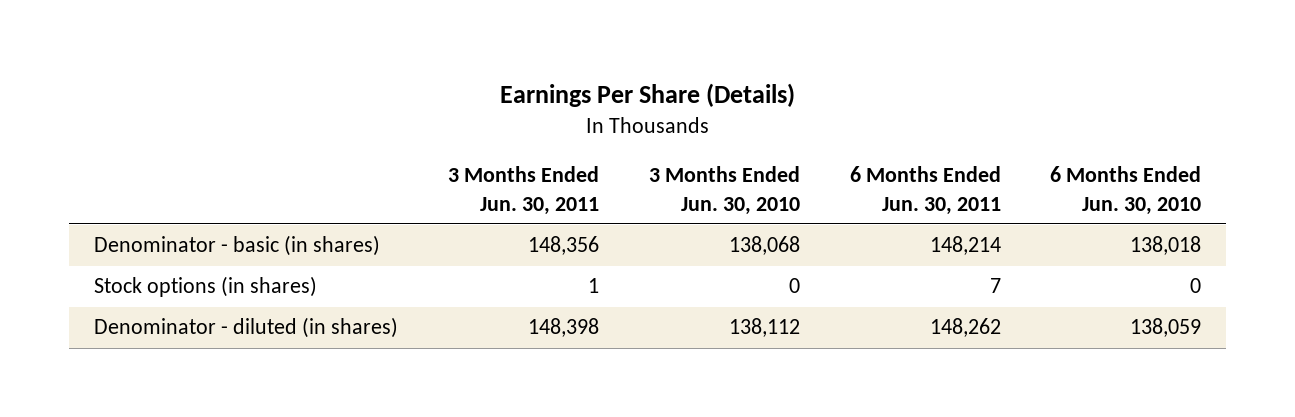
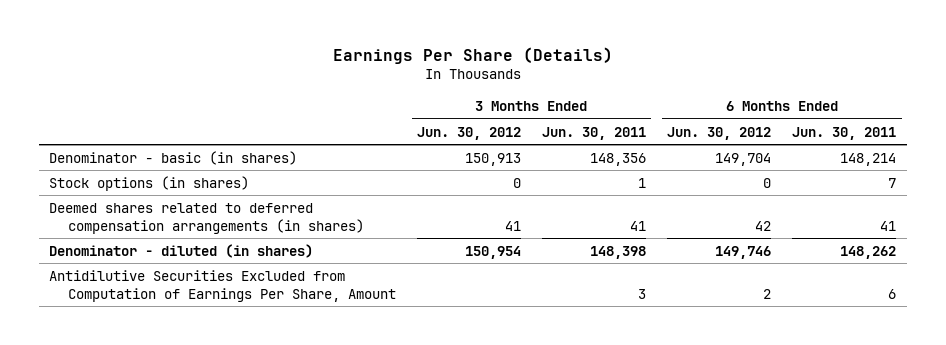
[648,166,800,215] 3 Months Ended Jun. 30, 2010 -> none
[1050,166,1202,215] 6 Months Ended Jun. 30, 2010 -> none
none -> [416,126,521,140] Jun. 30, 2012
none -> [667,126,772,140] Jun. 30, 2012
none -> [49,202,364,234] Deemed shares related to deferred compensation arrangements (in shares)
none -> [49,269,396,302] Antidilutive Securities Excluded from Computation of Earnings Per Share, Amount

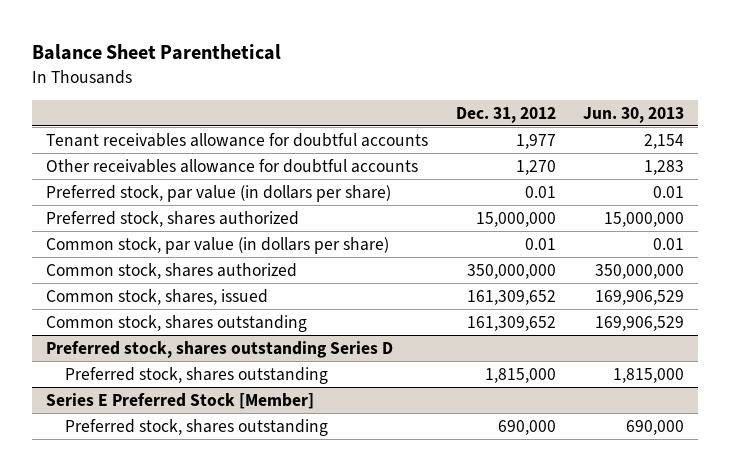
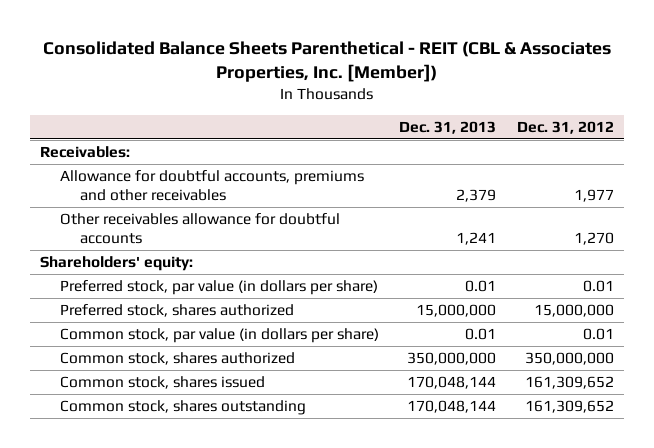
[31,44,281,61] Balance Sheet Parenthetical -> [42,40,611,83] Consolidated Balance Sheets Parenthetical - REIT (CBL & Associates Properties, Inc. [Member])
[583,106,685,123] Jun. 30, 2013 -> none
none -> [399,120,497,134] Dec. 31, 2013
none -> [39,146,130,159] Receivables:
[45,132,428,147] Tenant receivables allowance for doubtful accounts -> [60,170,365,202] Allowance for doubtful accounts, premiums and other receivables
none -> [39,256,193,272] Shareholders' equity:
[45,288,268,305] Common stock, shares, issued -> [60,376,266,390] Common stock, shares issued
[45,340,393,358] Preferred stock, shares outstanding Series D -> none
[65,366,329,384] Preferred stock, shares outstanding -> none
[45,392,314,409] Series E Preferred Stock [Member] -> none
[65,418,329,436] Preferred stock, shares outstanding -> none

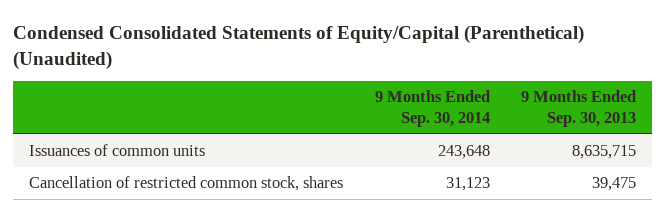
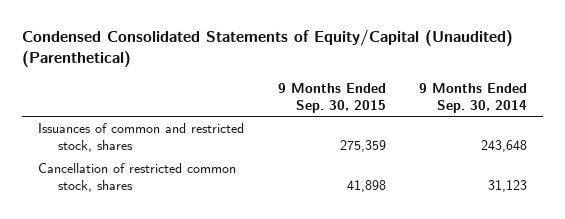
[13,24,585,70] Condensed Consolidated Statements of Equity/Capital (Parenthetical) (Unaudited) -> [21,30,513,68] Condensed Consolidated Statements of Equity/Capital (Unaudited) (Parenthetical)
[521,90,637,128] 9 Months Ended Sep. 30, 2013 -> none
none -> [277,82,386,113] 9 Months Ended Sep. 30, 2015
[29,144,206,157] Issuances of common units -> [38,123,245,153] Issuances of common and restricted stock, shares

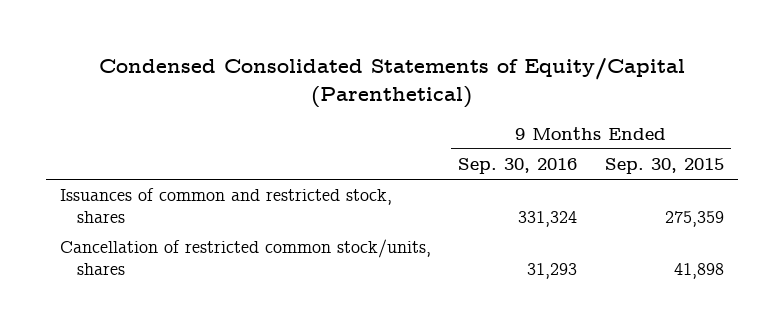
[21,30,513,68] Condensed Consolidated Statements of Equity/Capital (Unaudited) (Parenthetical) -> [98,58,685,108] Condensed Consolidated Statements of Equity/Capital (Parenthetical)
[418,82,527,113] 9 Months Ended Sep. 30, 2014 -> none
none -> [458,157,578,174] Sep. 30, 2016
[38,163,237,193] Cancellation of restricted common stock, shares -> [59,239,431,275] Cancellation of restricted common stock/units, shares

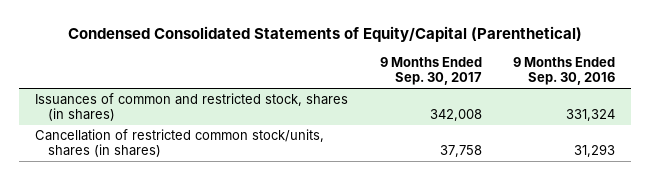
[605,157,725,174] Sep. 30, 2015 -> none
none -> [379,57,482,86] 9 Months Ended Sep. 30, 2017
[59,188,392,223] Issuances of common and restricted stock, shares -> [34,93,348,122] Issuances of common and restricted stock, shares (in shares)
[59,239,431,275] Cancellation of restricted common stock/units, shares -> [34,129,324,158] Cancellation of restricted common stock/units, shares (in shares)

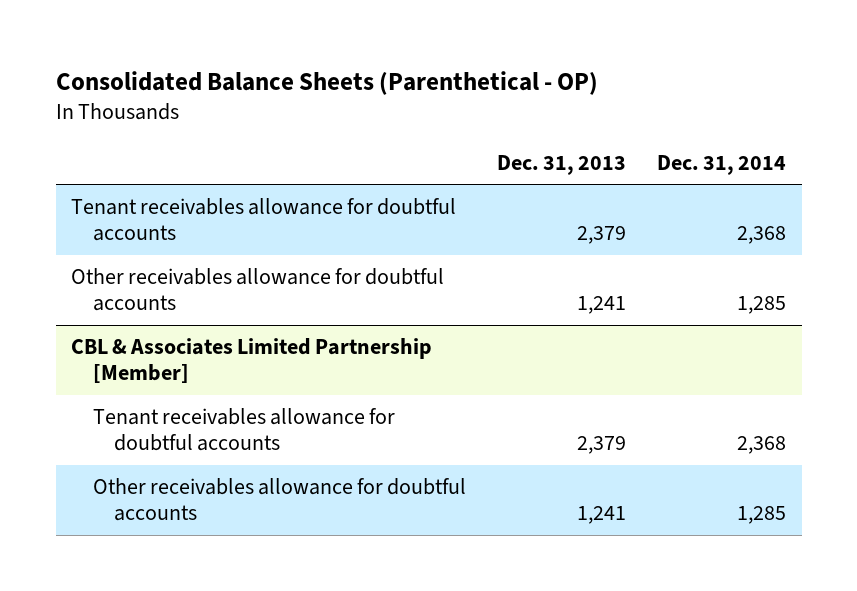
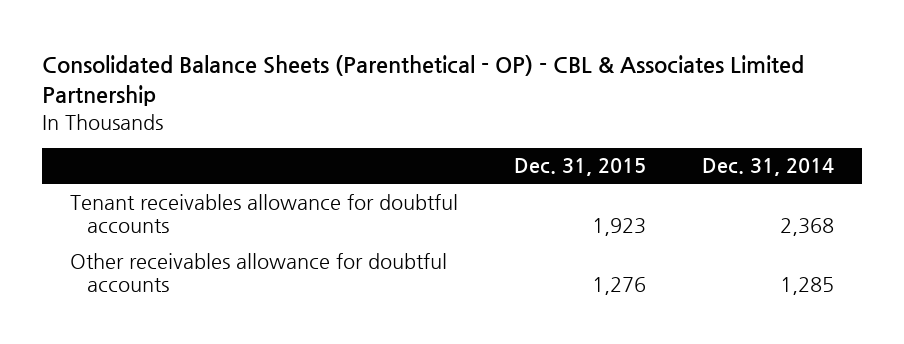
[55,70,598,95] Consolidated Balance Sheets (Parenthetical - OP) -> [42,55,805,107] Consolidated Balance Sheets (Parenthetical - OP) - CBL & Associates Limited Partnership
[496,154,626,175] Dec. 31, 2013 -> none
none -> [514,158,647,177] Dec. 31, 2015
[71,337,433,384] CBL & Associates Limited Partnership [Member] -> none
[92,407,395,452] Tenant receivables allowance for doubtful accounts -> none
[92,477,466,522] Other receivables allowance for doubtful accounts -> none

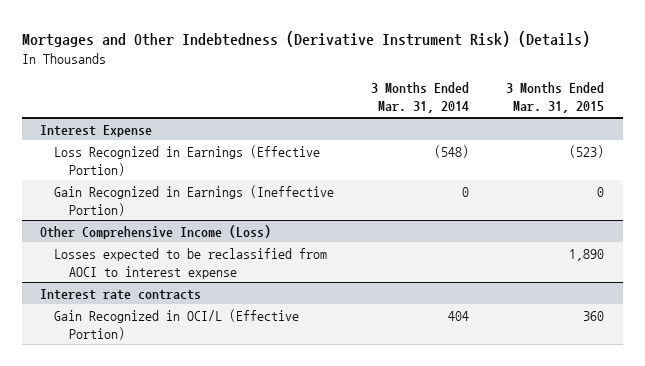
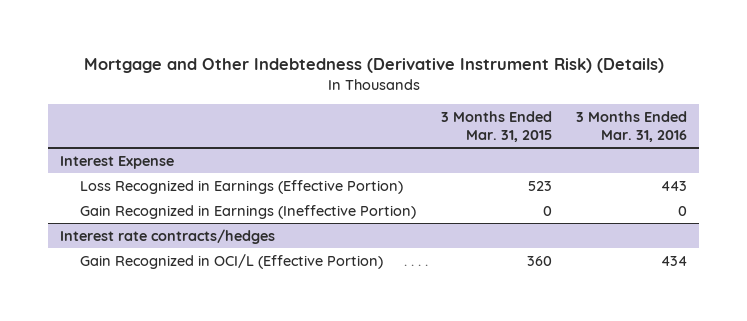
[21,30,590,47] Mortgages and Other Indebtedness (Derivative Instrument Risk) (Details) -> [83,58,664,74] Mortgage and Other Indebtedness (Derivative Instrument Risk) (Details)
[371,82,470,114] 3 Months Ended Mar. 31, 2014 -> none
none -> [576,110,688,142] 3 Months Ended Mar. 31, 2016
[569,144,605,158] (523) -> [527,180,552,191] 523
[40,224,272,239] Other Comprehensive Income (Loss) -> none
[54,247,328,279] Losses expected to be reclassified from AOCI to interest expense -> none
[40,288,202,300] Interest rate contracts -> [60,228,276,244] Interest rate contracts/hedges

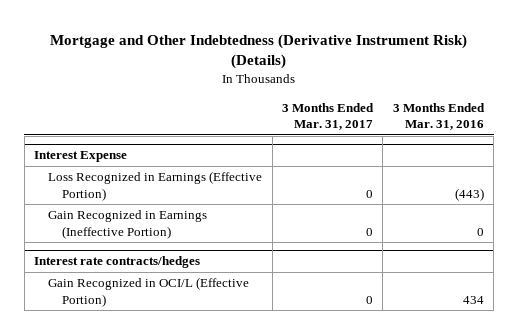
[440,110,552,142] 3 Months Ended Mar. 31, 2015 -> none
none -> [281,102,374,131] 3 Months Ended Mar. 31, 2017
[661,180,688,191] 443 -> [454,187,484,201] (443)

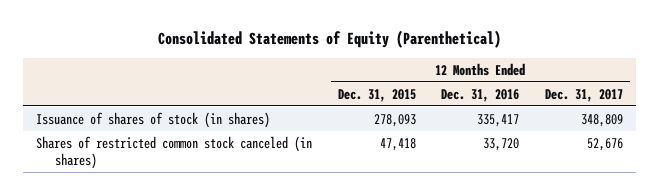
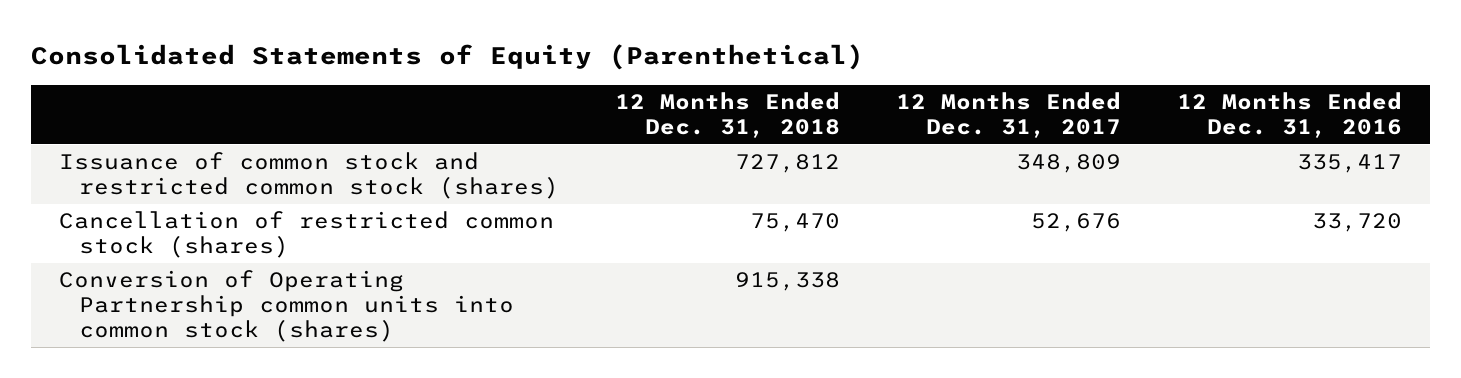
[337,88,416,102] Dec. 31, 2015 -> none
none -> [614,92,840,139] 12 Months Ended Dec. 31, 2018
[35,111,270,128] Issuance of shares of stock (in shares) -> [59,152,559,200] Issuance of common stock and restricted common stock (shares)
[35,135,312,170] Shares of restricted common stock canceled (in shares) -> [59,211,555,259] Cancellation of restricted common stock (shares)
none -> [59,270,514,343] Conversion of Operating Partnership common units into common stock (shares)

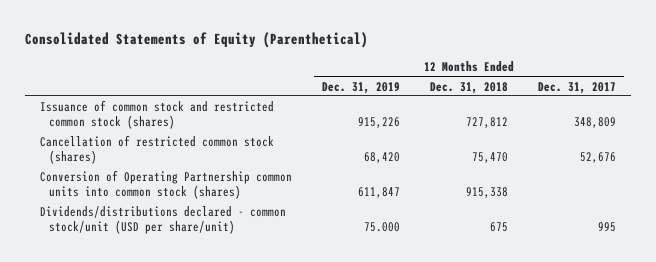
[1177,92,1403,139] 12 Months Ended Dec. 31, 2016 -> none
none -> [321,81,400,94] Dec. 31, 2019
none -> [39,206,286,235] Dividends/distributions declared - common stock/unit (USD per share/unit)

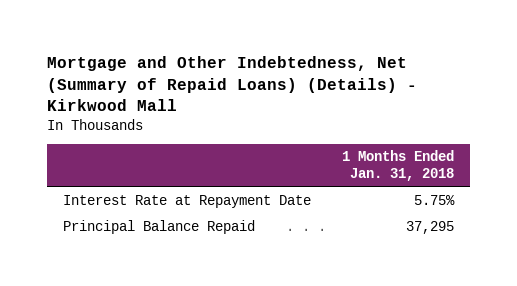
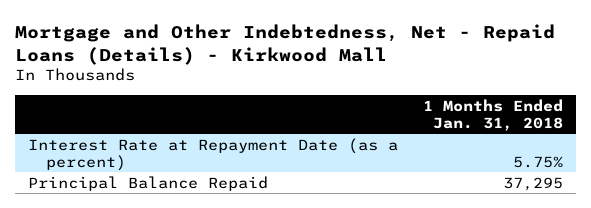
[46,56,417,112] Mortgage and Other Indebtedness, Net (Summary of Repaid Loans) (Details) - Kirkwood Mall -> [14,23,555,65] Mortgage and Other Indebtedness, Net - Repaid Loans (Details) - Kirkwood Mall
[62,194,311,208] Interest Rate at Repayment Date -> [27,137,398,171] Interest Rate at Repayment Date (as a percent)

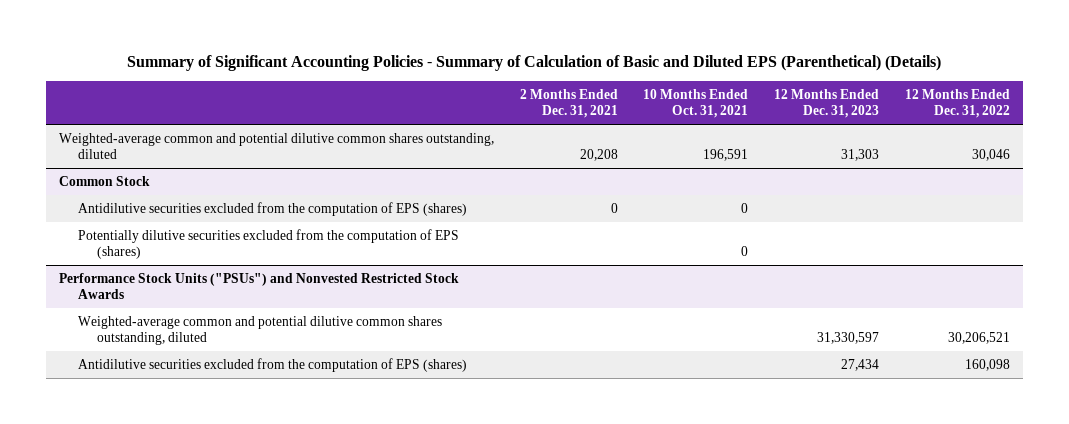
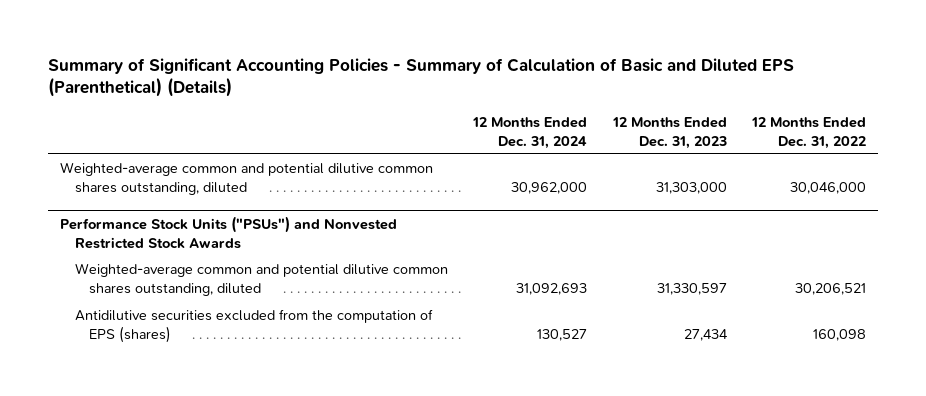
[519,88,618,119] 2 Months Ended Dec. 31, 2021 -> none
[643,88,749,119] 10 Months Ended Oct. 31, 2021 -> none
none -> [472,116,588,149] 12 Months Ended Dec. 31, 2024
[58,175,150,186] Common Stock -> none
[77,201,467,216] Antidilutive securities excluded from the computation of EPS (shares) -> none
[77,228,459,260] Potentially dilutive securities excluded from the computation of EPS (shares) -> none
[841,149,880,162] 31,303 -> [655,182,727,195] 31,303,000
[972,149,1011,162] 30,046 -> [789,182,866,195] 30,046,000

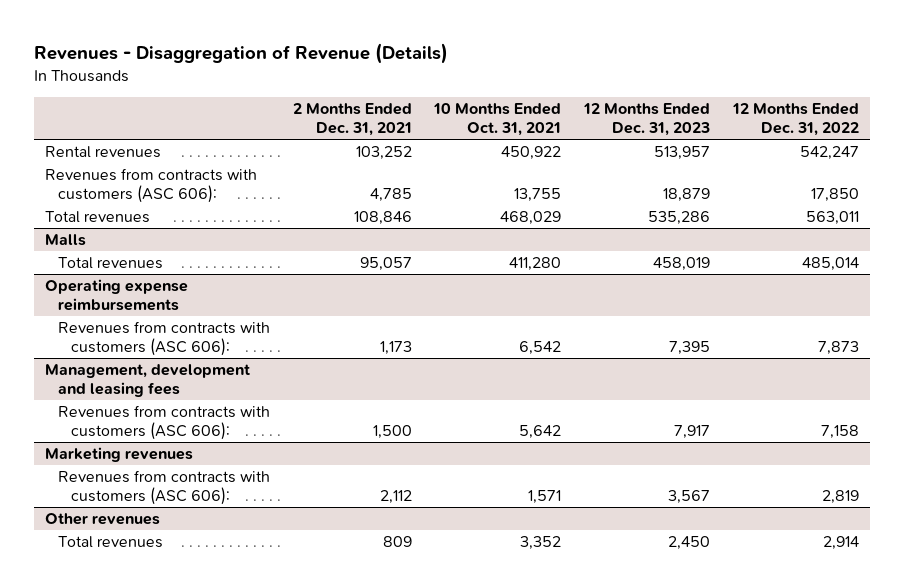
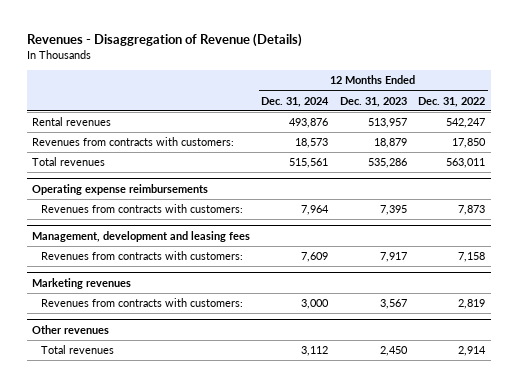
[292,102,412,136] 2 Months Ended Dec. 31, 2021 -> none
[433,102,562,136] 10 Months Ended Oct. 31, 2021 -> none
none -> [261,96,330,107] Dec. 31, 2024
[45,168,258,204] Revenues from contracts with customers (ASC 606): -> [32,137,235,147] Revenues from contracts with customers:
[45,234,87,247] Malls -> none
[57,257,163,270] Total revenues -> none
[57,321,270,357] Revenues from contracts with customers (ASC 606): -> [40,204,243,214] Revenues from contracts with customers:
[57,405,270,441] Revenues from contracts with customers (ASC 606): -> [40,251,243,261] Revenues from contracts with customers:
[57,470,270,506] Revenues from contracts with customers (ASC 606): -> [40,298,243,308] Revenues from contracts with customers:

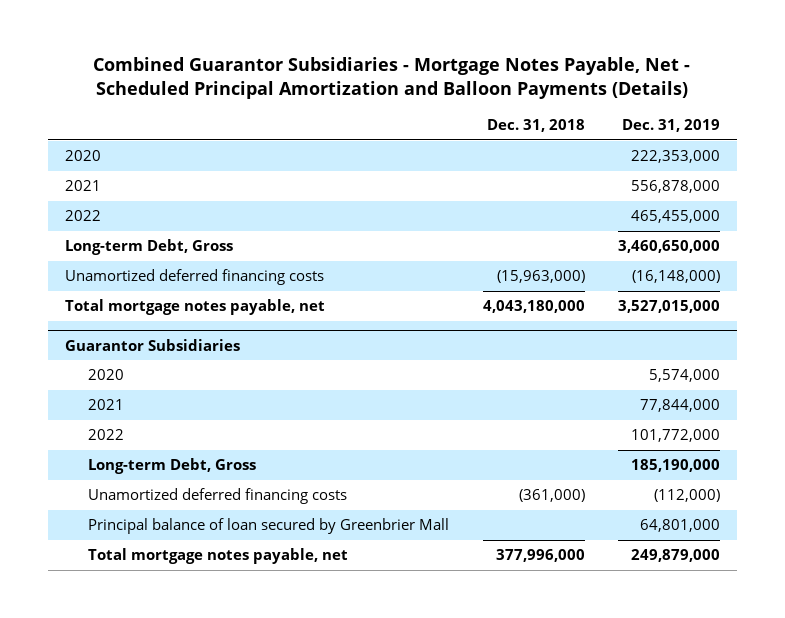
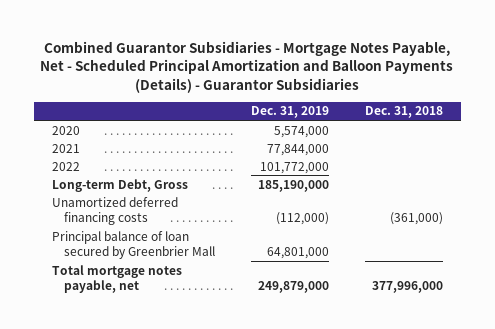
[93,57,691,99] Combined Guarantor Subsidiaries - Mortgage Notes Payable, Net - Scheduled Principal Amortization and Balloon Payments (Details) -> [40,40,454,93] Combined Guarantor Subsidiaries - Mortgage Notes Payable, Net - Scheduled Principal Amortization and Balloon Payments (Details) - Guarantor Subsidiaries
[64,150,101,162] 2020 -> none
[64,180,101,192] 2021 -> none
[64,210,101,222] 2022 -> none
[64,239,233,256] Long-term Debt, Gross -> none
[64,269,324,286] Unamortized deferred financing costs -> none
[64,299,325,316] Total mortgage notes payable, net -> none
[64,338,240,351] Guarantor Subsidiaries -> none

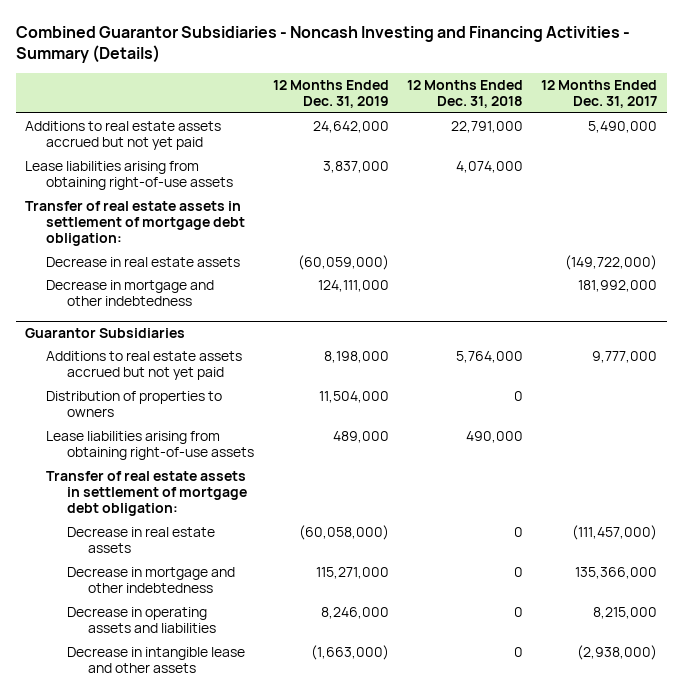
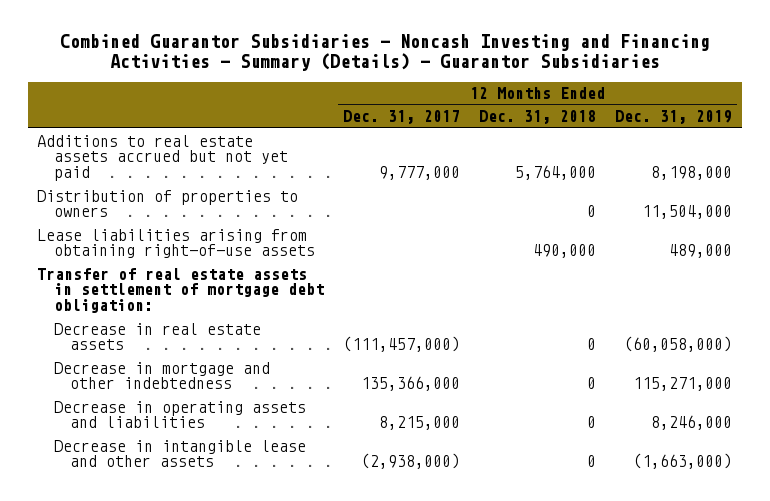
[15,25,630,64] Combined Guarantor Subsidiaries - Noncash Investing and Financing Activities - Summary (Details) -> [59,34,710,72] Combined Guarantor Subsidiaries - Noncash Investing and Financing Activities - Summary (Details) - Guarantor Subsidiaries
[25,120,222,151] Additions to real estate assets accrued but not yet paid -> none
[25,160,234,191] Lease liabilities arising from obtaining right-of-use assets -> none
[25,200,246,247] Transfer of real estate assets in settlement of mortgage debt obligation: -> none
[46,256,241,267] Decrease in real estate assets -> none
[46,279,215,307] Decrease in mortgage and other indebtedness -> none
[25,327,186,338] Guarantor Subsidiaries -> none

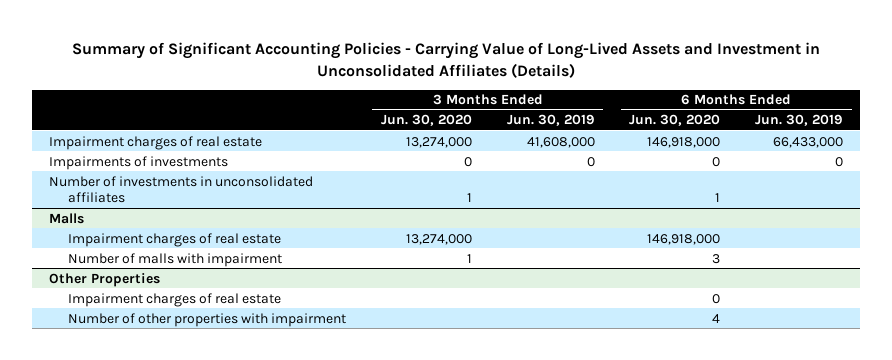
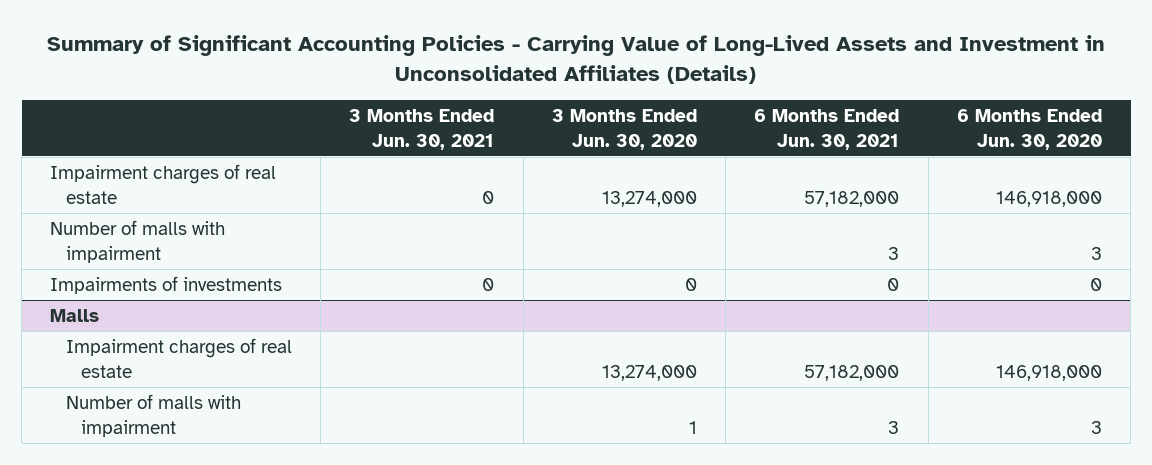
[506,114,595,127] Jun. 30, 2019 -> none
[755,114,844,127] Jun. 30, 2019 -> none
none -> [349,109,495,151] 3 Months Ended Jun. 30, 2021
none -> [754,109,900,151] 6 Months Ended Jun. 30, 2021
none -> [50,219,226,263] Number of malls with impairment
[49,175,314,204] Number of investments in unconsolidated affiliates -> none
[49,272,161,287] Other Properties -> none
[68,292,282,307] Impairment charges of real estate -> none
[68,312,347,327] Number of other properties with impairment -> none

